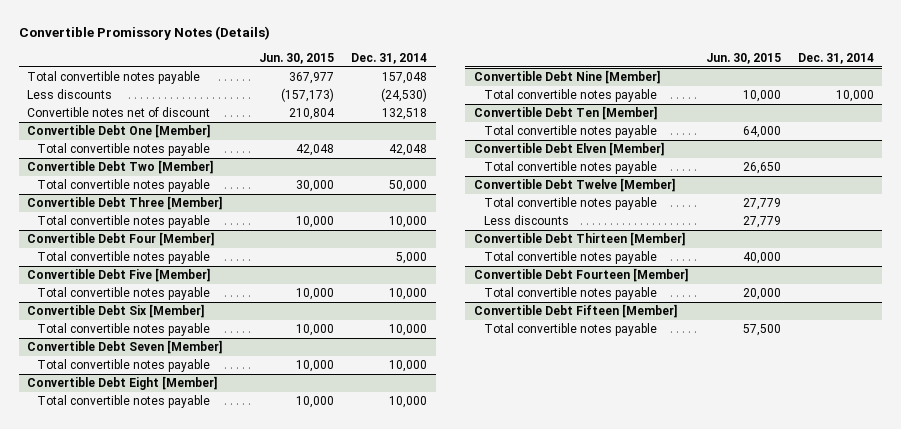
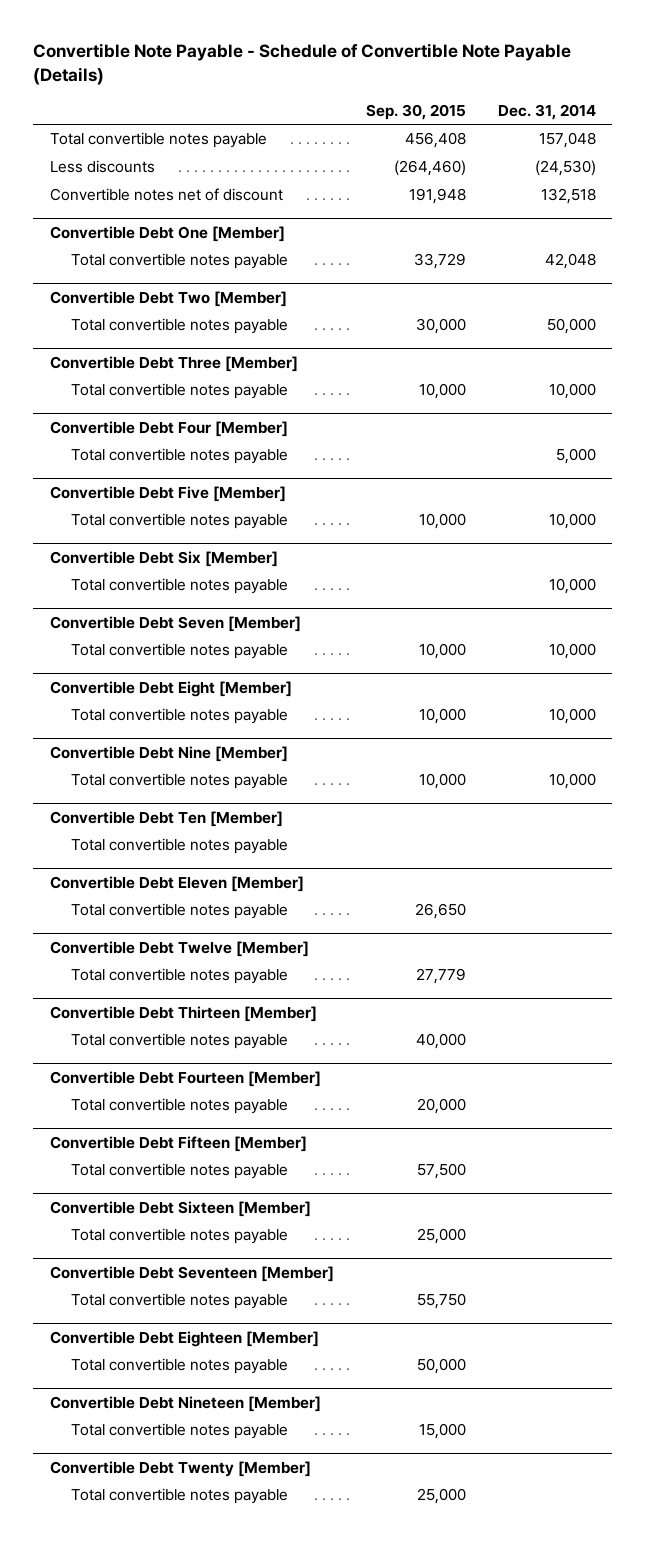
[18,26,270,41] Convertible Promissory Notes (Details) -> [33,43,572,86] Convertible Note Payable - Schedule of Convertible Note Payable (Details)
[259,53,335,65] Jun. 30, 2015 -> none
none -> [365,103,466,120] Sep. 30, 2015
[473,142,665,157] Convertible Debt Elven [Member] -> [49,875,304,892] Convertible Debt Eleven [Member]
[483,215,569,226] Less discounts -> none
none -> [49,1200,311,1217] Convertible Debt Sixteen [Member]
none -> [71,1228,289,1245] Total convertible notes payable
none -> [49,1265,334,1282] Convertible Debt Seventeen [Member]
none -> [71,1293,289,1310] Total convertible notes payable
none -> [49,1330,319,1347] Convertible Debt Eighteen [Member]
none -> [71,1358,289,1375] Total convertible notes payable
none -> [49,1395,321,1412] Convertible Debt Nineteen [Member]
none -> [71,1423,289,1440] Total convertible notes payable
none -> [49,1460,311,1477] Convertible Debt Twenty [Member]
none -> [71,1488,289,1505] Total convertible notes payable

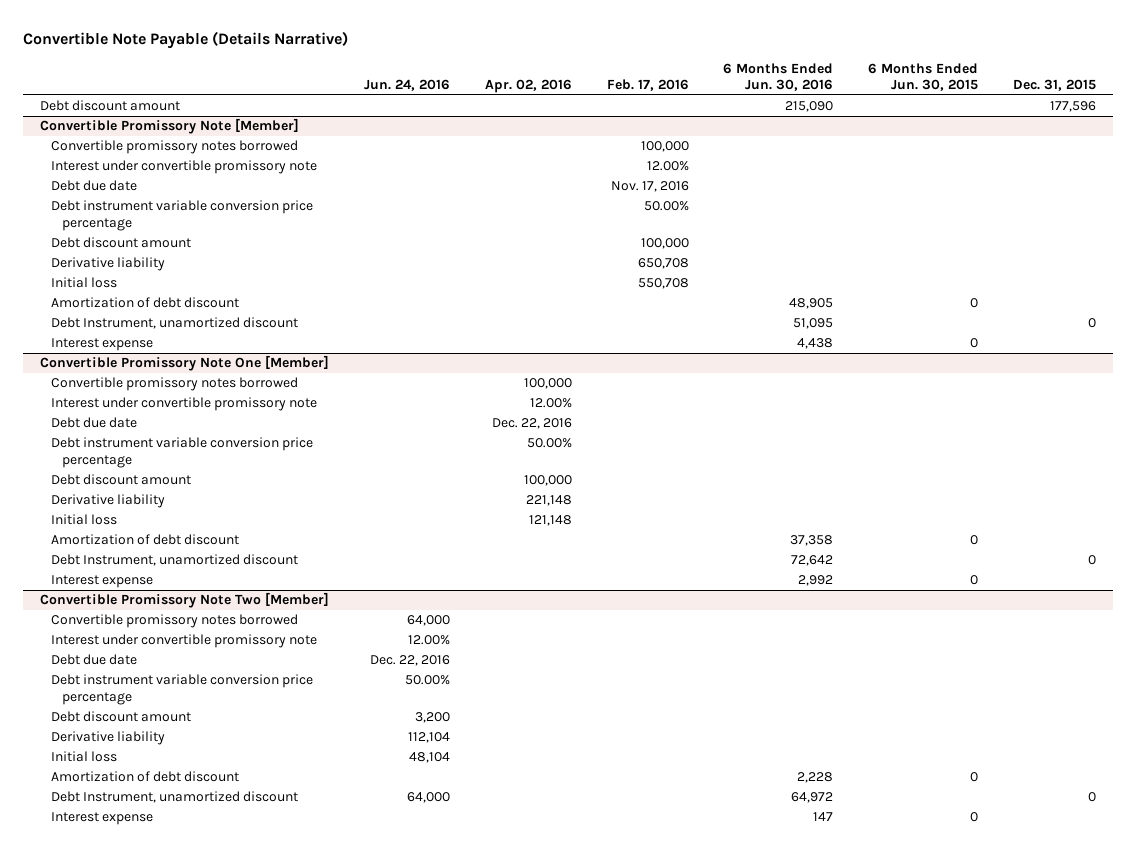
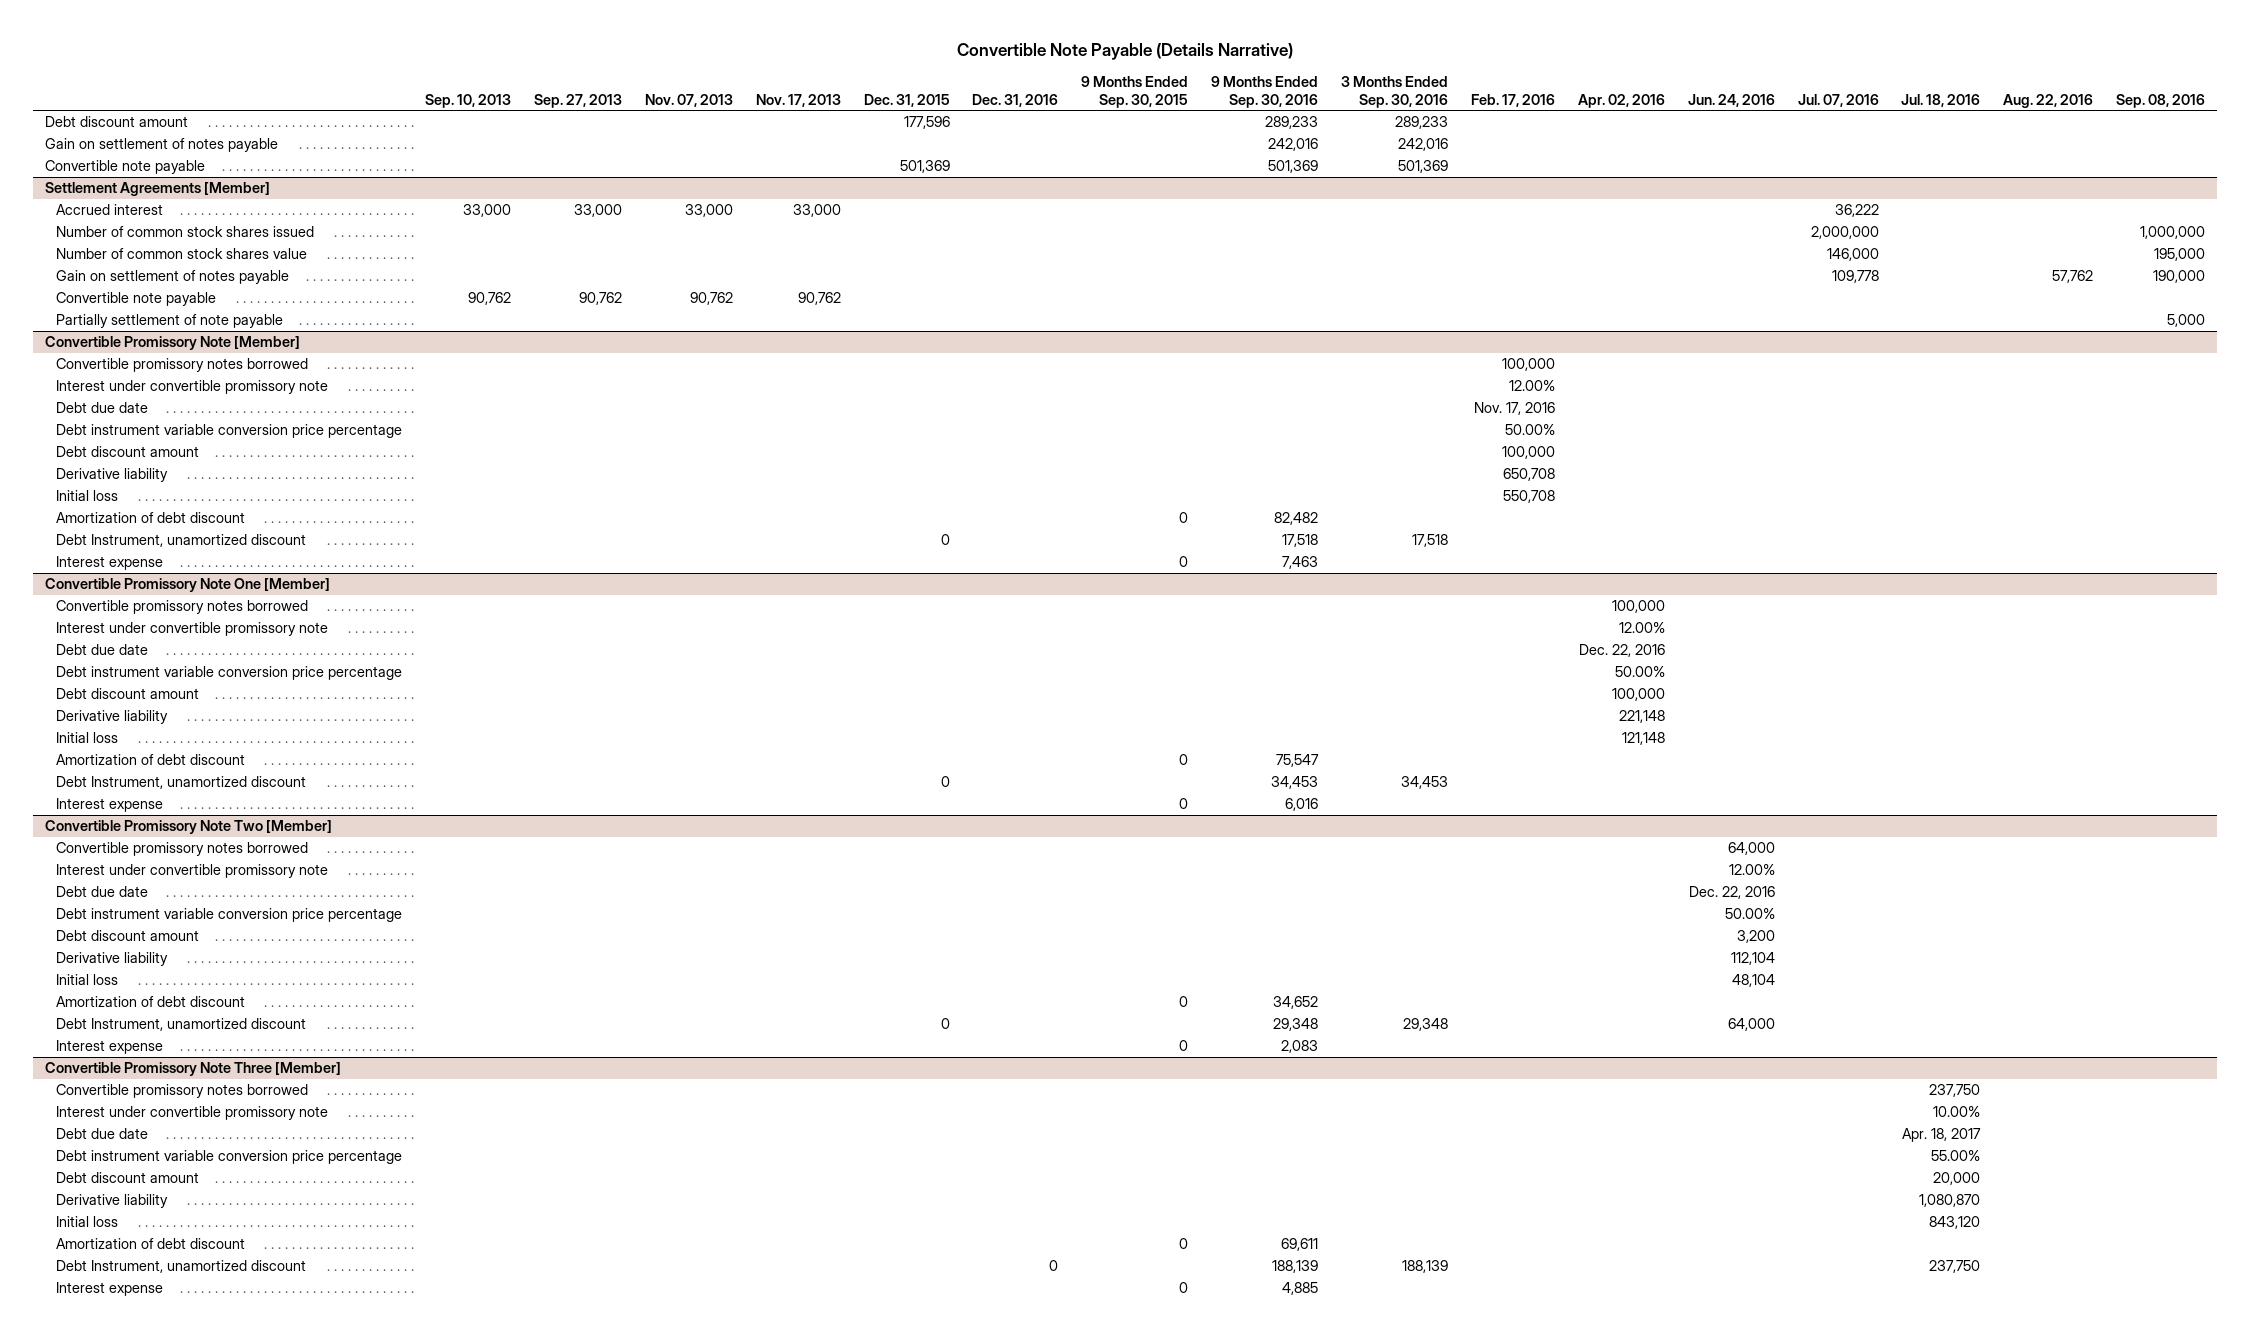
[723,62,834,92] 6 Months Ended Jun. 30, 2016 -> none
[868,62,979,92] 6 Months Ended Jun. 30, 2015 -> none
none -> [425,93,512,108] Sep. 10, 2013
none -> [533,93,622,108] Sep. 27, 2013
none -> [644,93,733,107] Nov. 07, 2013
none -> [755,93,841,107] Nov. 17, 2013
none -> [972,93,1059,107] Dec. 31, 2016
none -> [1081,75,1189,108] 9 Months Ended Sep. 30, 2015
none -> [1211,75,1319,108] 9 Months Ended Sep. 30, 2016
none -> [1341,75,1449,108] 3 Months Ended Sep. 30, 2016
none -> [1797,93,1879,107] Jul. 07, 2016
none -> [1901,93,1981,107] Jul. 18, 2016
none -> [2003,93,2094,108] Aug. 22, 2016
none -> [2116,93,2206,108] Sep. 08, 2016
none -> [44,138,278,153] Gain on settlement of notes payable
none -> [44,160,205,175] Convertible note payable
none -> [44,182,270,197] Settlement Agreements [Member]
none -> [56,204,164,216] Accrued interest
none -> [56,226,315,238] Number of common stock shares issued
none -> [56,248,308,260] Number of common stock shares value
none -> [56,270,290,285] Gain on settlement of notes payable
none -> [56,292,217,307] Convertible note payable
none -> [56,314,284,329] Partially settlement of note payable
none -> [44,1062,341,1077] Convertible Promissory Note Three [Member]
none -> [56,1084,309,1099] Convertible promissory notes borrowed
none -> [56,1106,329,1121] Interest under convertible promissory note
none -> [56,1128,149,1140] Debt due date
none -> [56,1150,403,1165] Debt instrument variable conversion price percentage
none -> [56,1172,200,1184] Debt discount amount
none -> [56,1194,169,1209] Derivative liability
none -> [56,1216,119,1228] Initial loss
none -> [56,1238,246,1250] Amortization of debt discount
none -> [56,1260,307,1274] Debt Instrument, unamortized discount
none -> [56,1282,164,1297] Interest expense

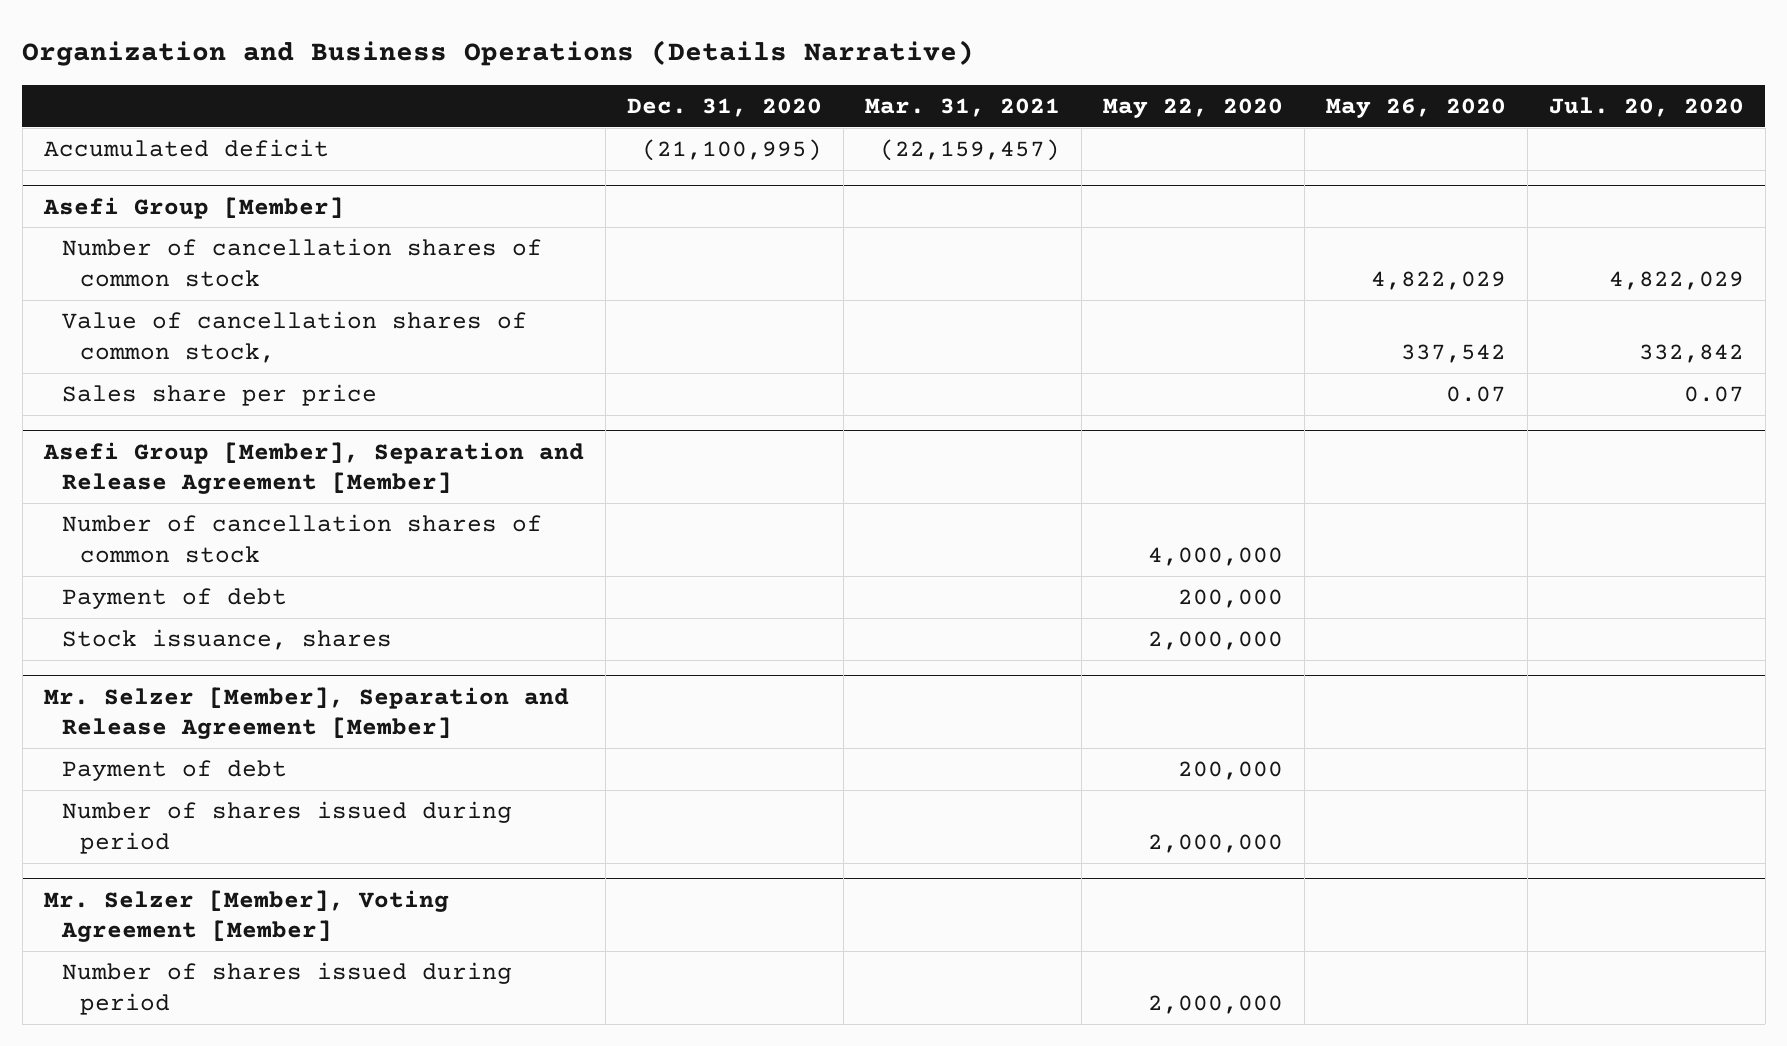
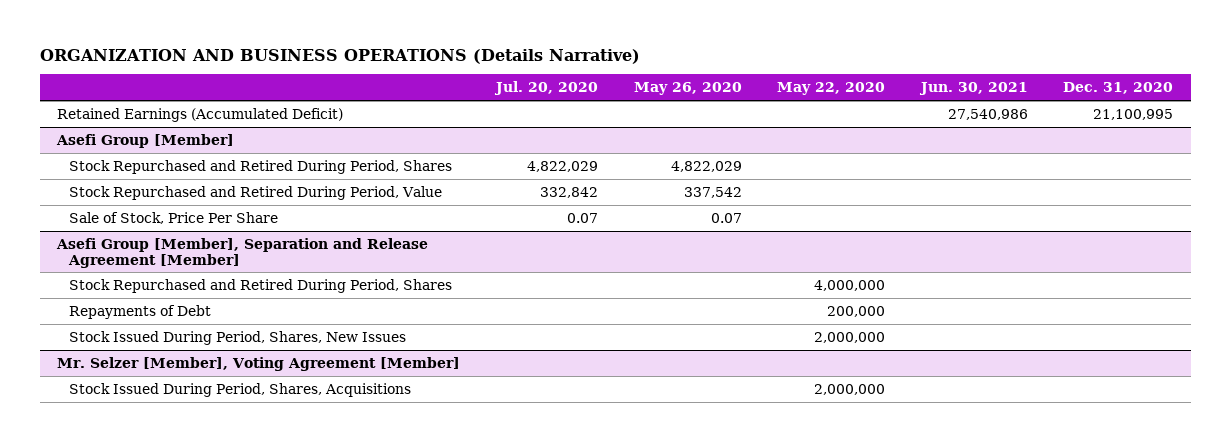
[22,40,975,67] Organization and Business Operations (Details Narrative) -> [39,48,640,64] ORGANIZATION AND BUSINESS OPERATIONS (Details Narrative)
[864,98,1060,118] Mar. 31, 2021 -> none
none -> [918,82,1028,96] Jun. 30, 2021
[43,139,329,158] Accumulated deficit -> [57,107,344,122] Retained Earnings (Accumulated Deficit)
[641,139,822,162] (21,100,995) -> [1093,108,1174,120] 21,100,995
[61,238,542,287] Number of cancellation shares of common stock -> [68,159,452,174] Stock Repurchased and Retired During Period, Shares
[61,311,527,363] Value of cancellation shares of common stock, -> [68,185,442,200] Stock Repurchased and Retired During Period, Value
[61,384,377,407] Sales share per price -> [68,211,278,224] Sale of Stock, Price Per Share
[43,686,569,740] Mr. Selzer [Member], Separation and Release Agreement [Member] -> none
[61,760,287,782] Payment of debt -> none
[61,801,512,854] Number of shares issued during period -> none
[61,514,542,563] Number of cancellation shares of common stock -> [68,278,452,293] Stock Repurchased and Retired During Period, Shares
[61,588,287,610] Payment of debt -> [68,304,211,319] Repayments of Debt
[61,629,392,651] Stock issuance, shares -> [68,330,406,345] Stock Issued During Period, Shares, New Issues
[61,962,512,1015] Number of shares issued during period -> [68,382,411,397] Stock Issued During Period, Shares, Acquisitions

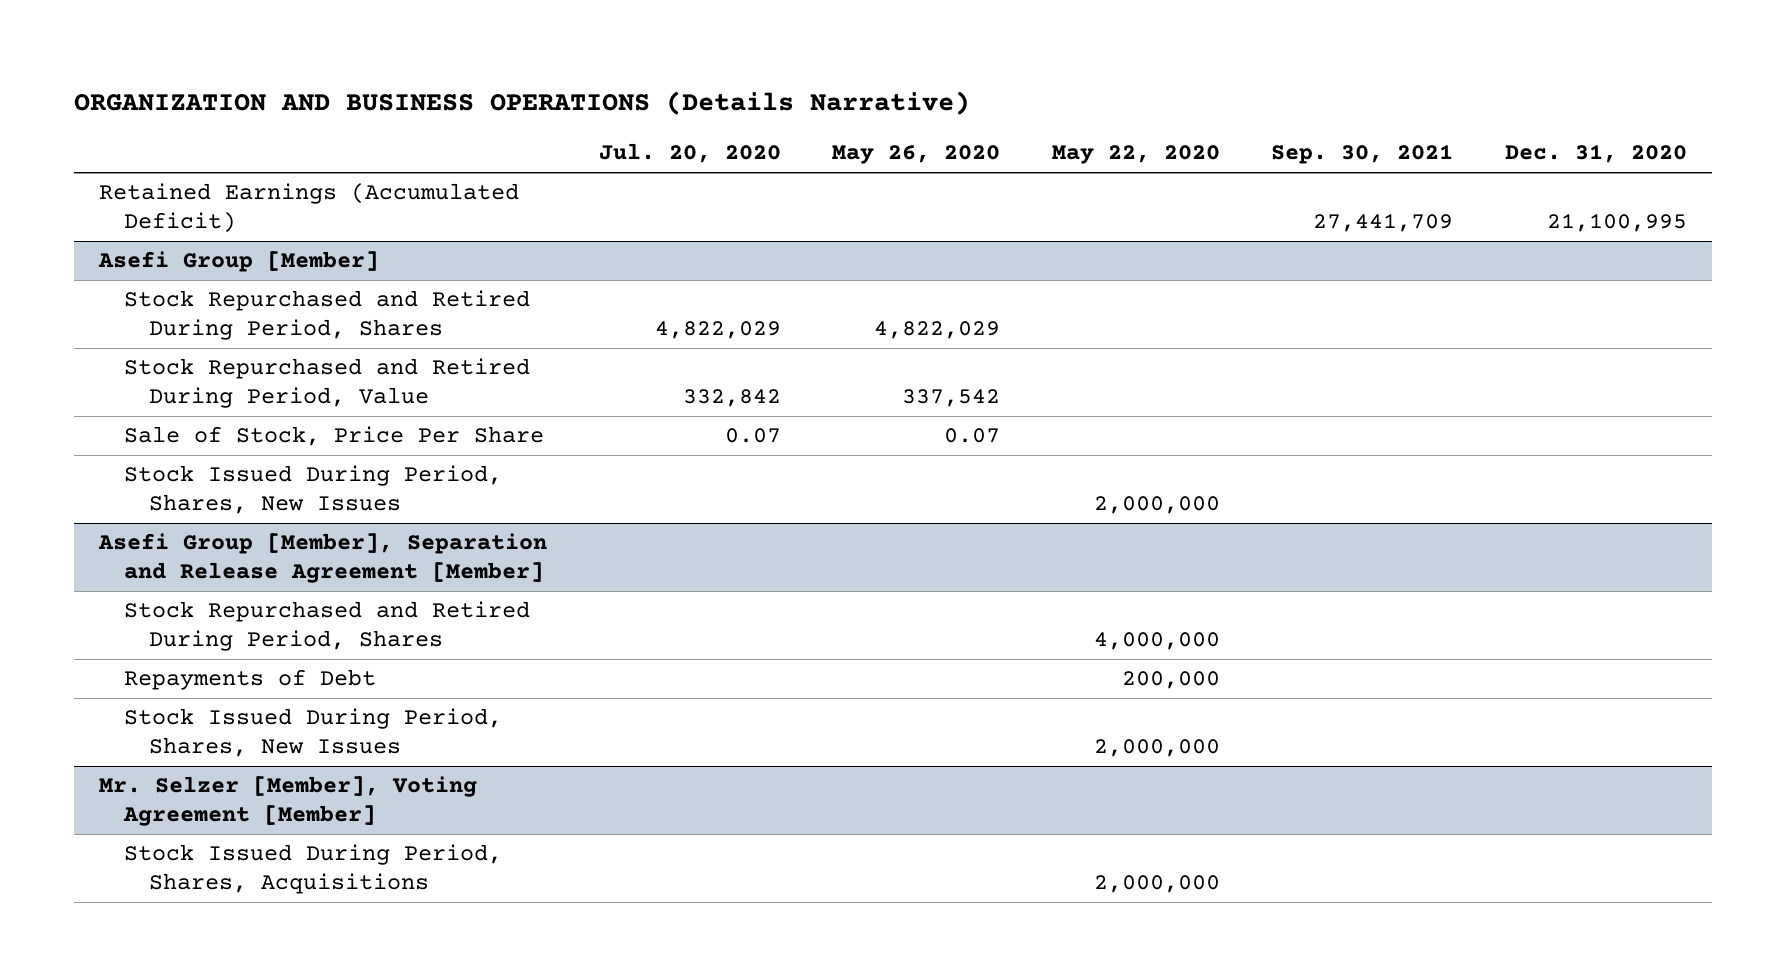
[918,82,1028,96] Jun. 30, 2021 -> none
none -> [1271,144,1454,165] Sep. 30, 2021
none -> [124,465,503,515] Stock Issued During Period, Shares, New Issues

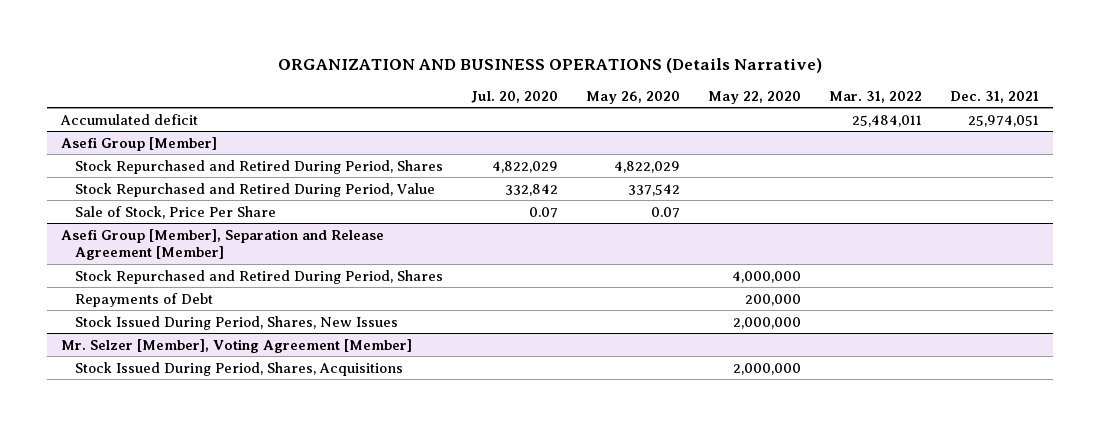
[1271,144,1454,165] Sep. 30, 2021 -> none
[1504,144,1687,164] Dec. 31, 2020 -> none
none -> [828,90,922,103] Mar. 31, 2022
none -> [950,90,1040,103] Dec. 31, 2021
[99,183,520,234] Retained Earnings (Accumulated Deficit) -> [60,113,199,125] Accumulated deficit
[124,465,503,515] Stock Issued During Period, Shares, New Issues -> none

